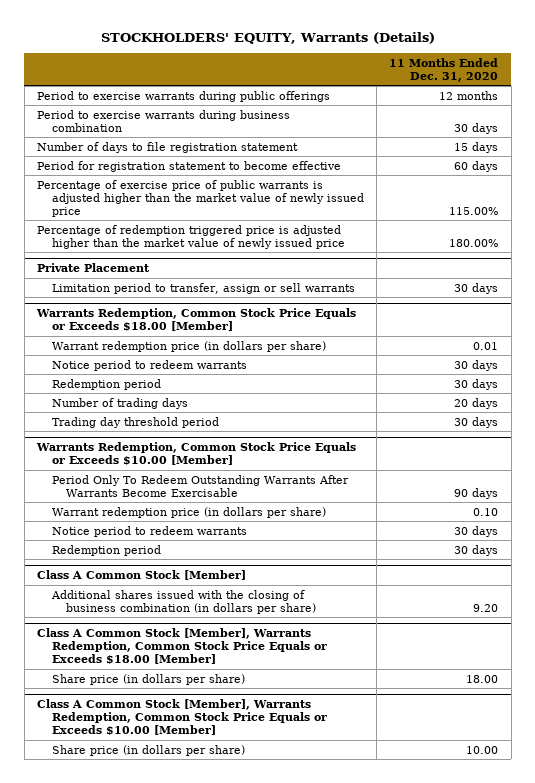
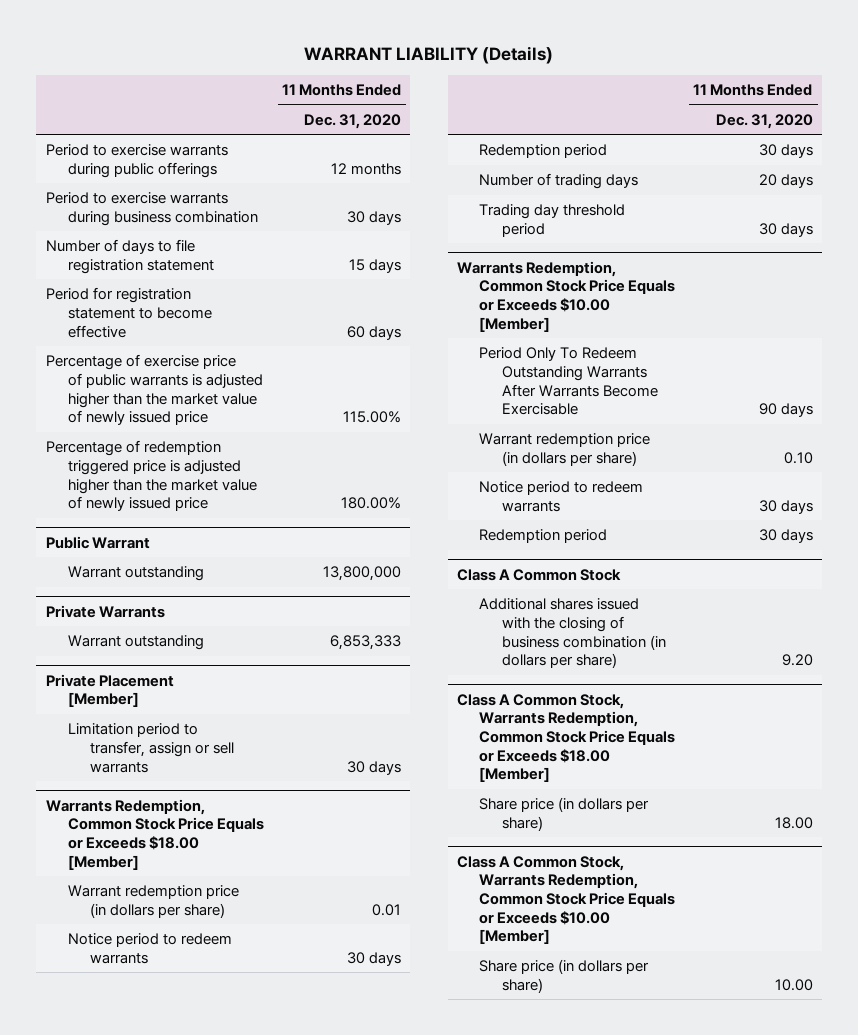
[100,31,435,44] STOCKHOLDERS' EQUITY, Warrants (Details) -> [304,45,554,64] WARRANT LIABILITY (Details)
none -> [45,535,150,549] Public Warrant
none -> [67,566,204,582] Warrant outstanding
none -> [45,604,165,618] Private Warrants
none -> [67,635,204,651] Warrant outstanding
[37,263,151,273] Private Placement -> [45,673,174,708] Private Placement [Member]
[37,570,247,581] Class A Common Stock [Member] -> [457,568,622,581] Class A Common Stock
[37,628,327,665] Class A Common Stock [Member], Warrants Redemption, Common Stock Price Equals or Exceeds $18.00 [Member] -> [457,693,676,783] Class A Common Stock, Warrants Redemption, Common Stock Price Equals or Exceeds $18.00 [Member]
[37,699,327,736] Class A Common Stock [Member], Warrants Redemption, Common Stock Price Equals or Exceeds $10.00 [Member] -> [457,855,676,945] Class A Common Stock, Warrants Redemption, Common Stock Price Equals or Exceeds $10.00 [Member]

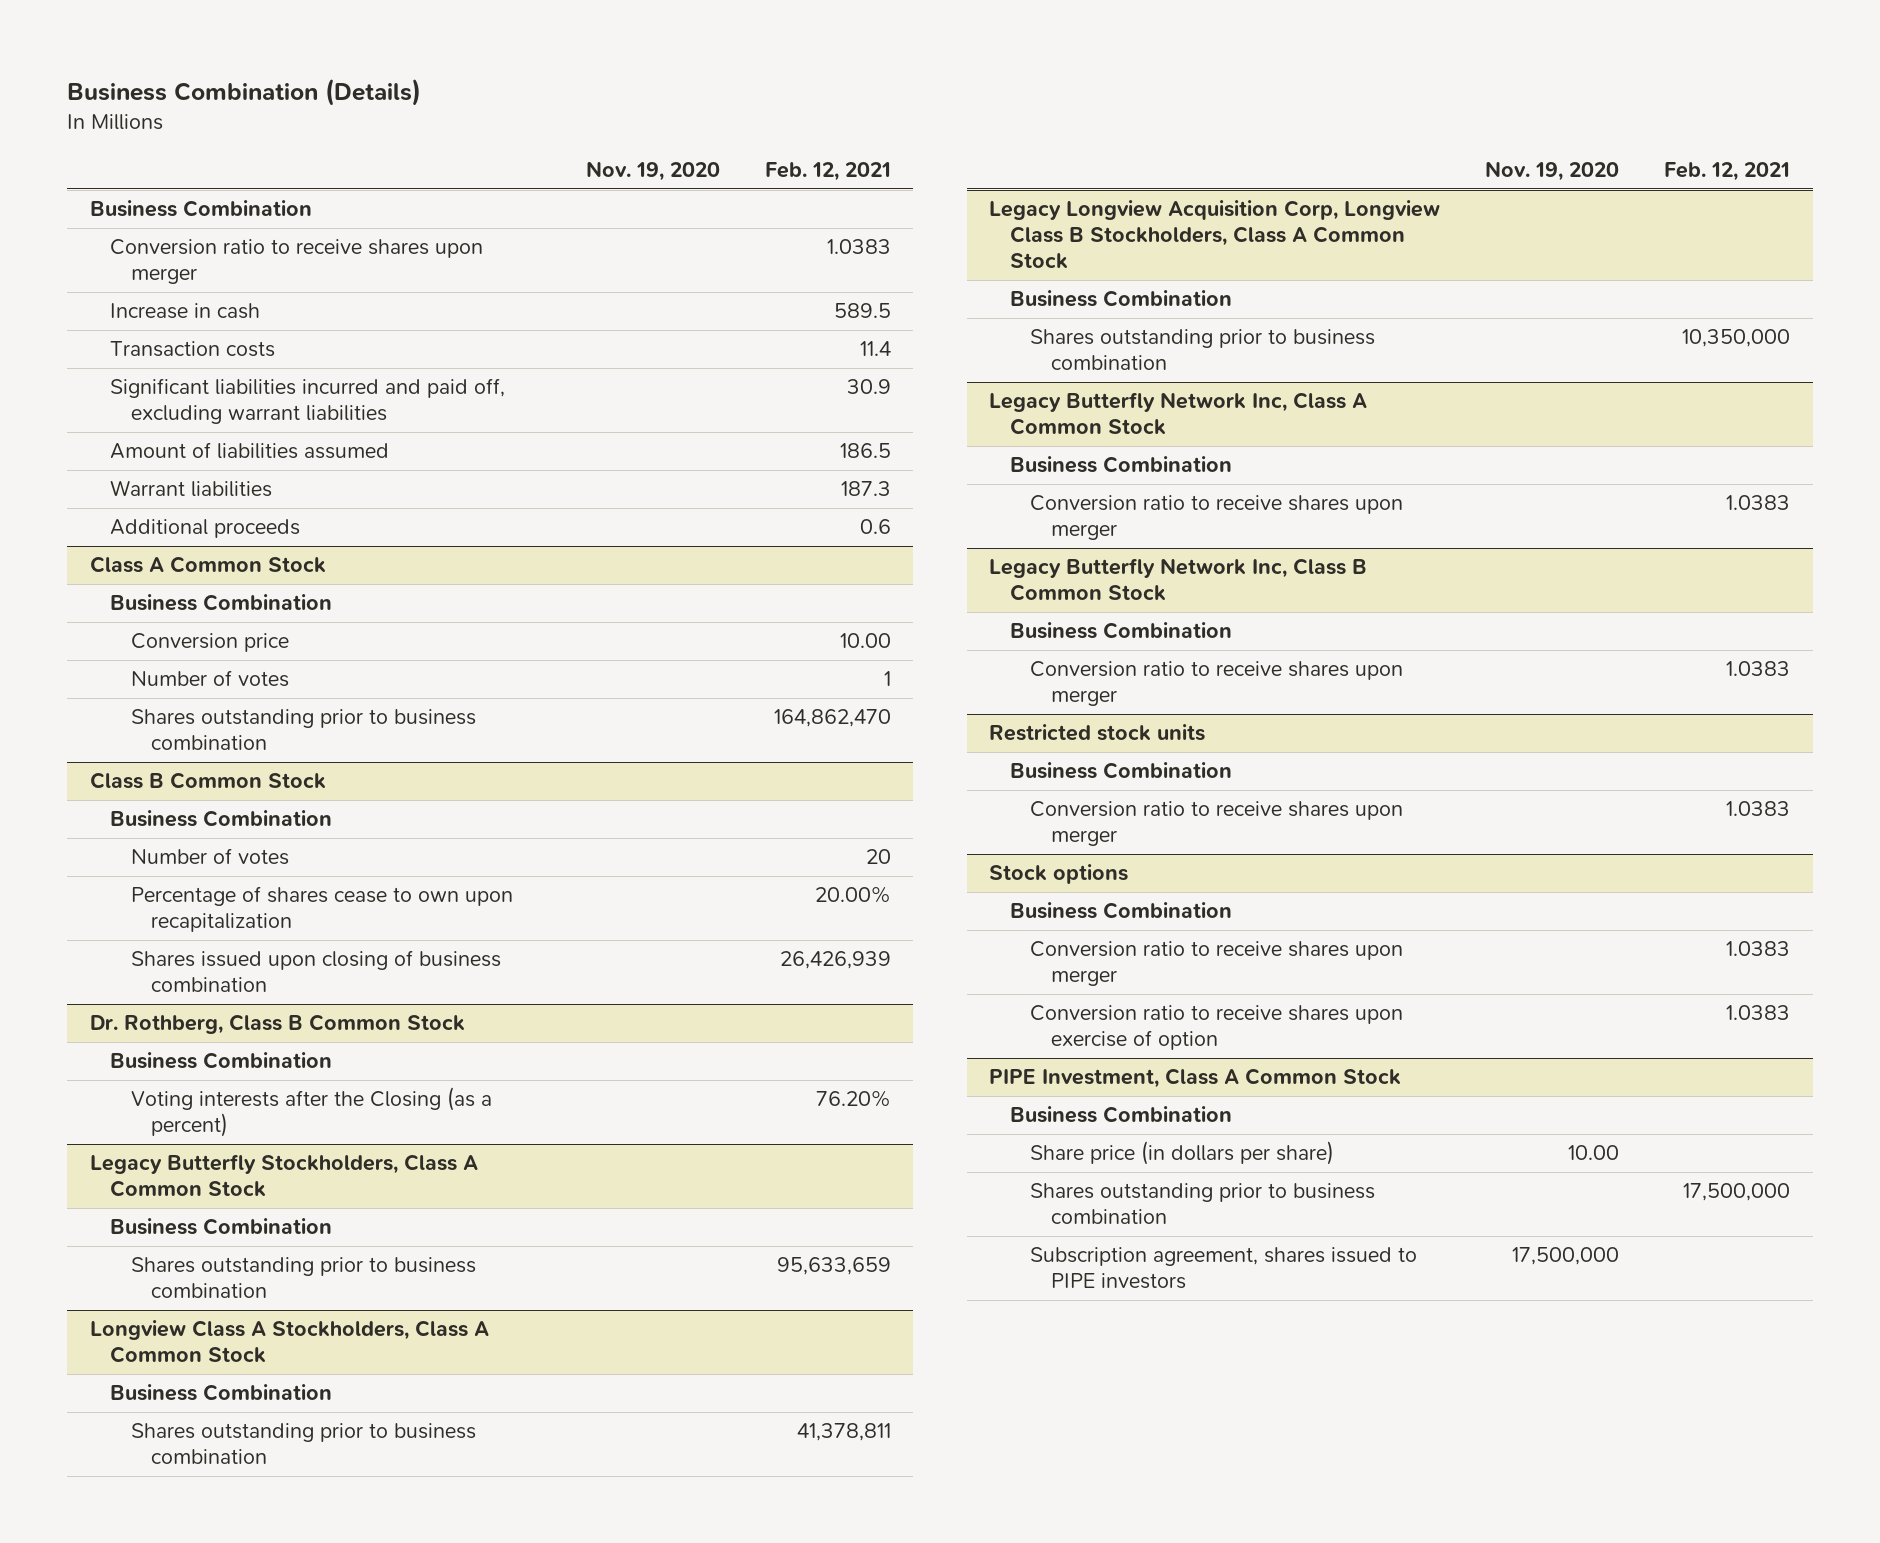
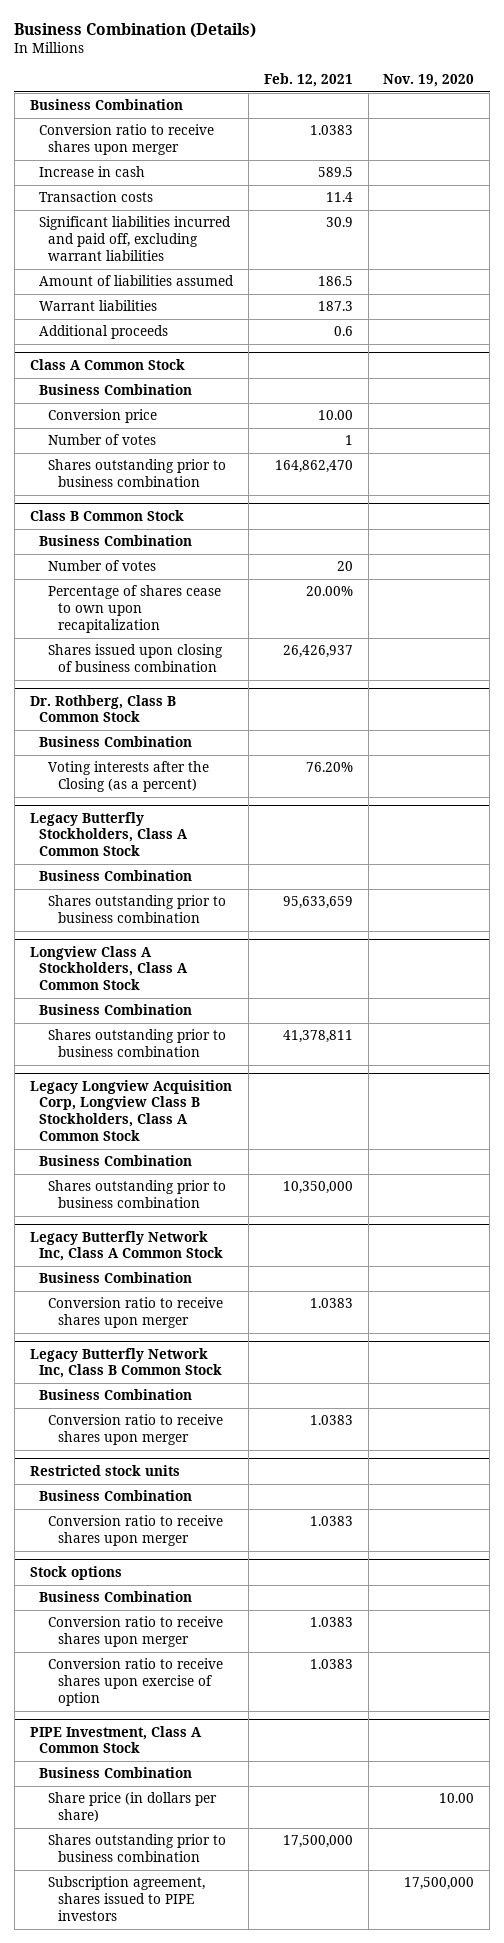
[779,951,891,970] 26,426,939 -> [282,645,353,659] 26,426,937

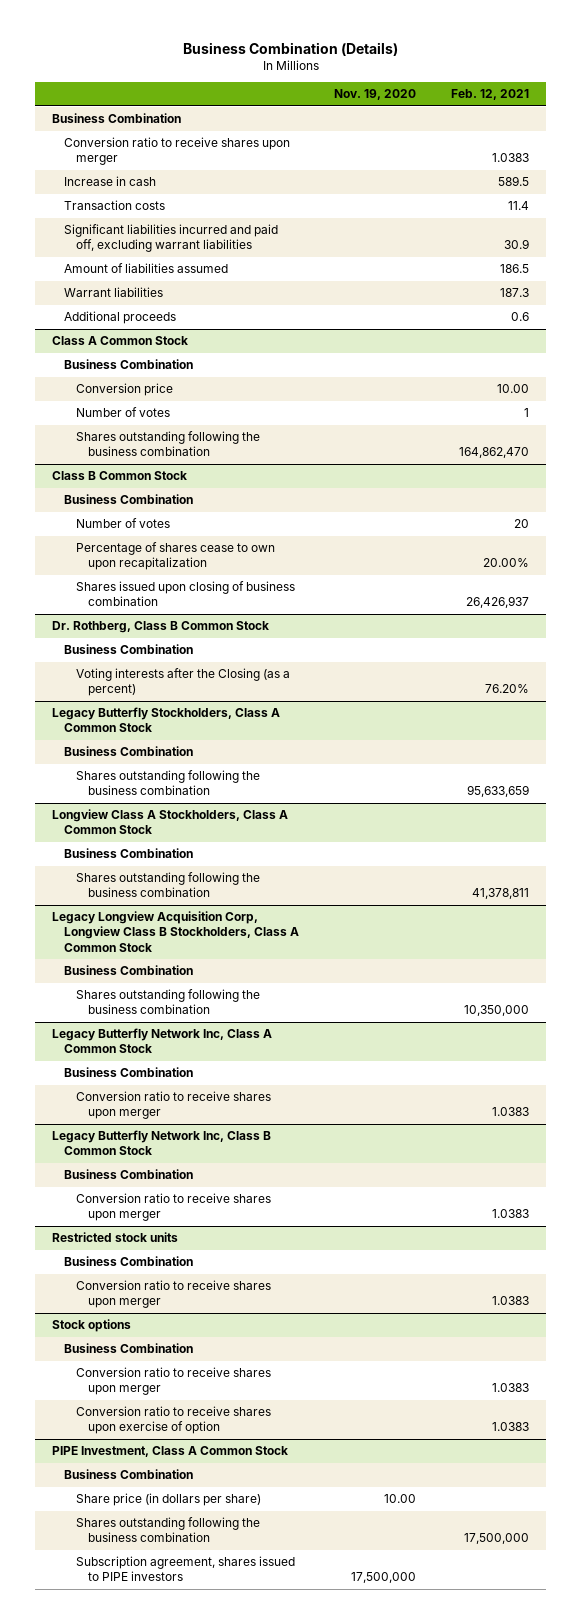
[48,459,227,488] Shares outstanding prior to business combination -> [76,431,261,457] Shares outstanding following the business combination
[48,895,227,924] Shares outstanding prior to business combination -> [76,770,261,796] Shares outstanding following the business combination
[48,1029,227,1058] Shares outstanding prior to business combination -> [76,872,261,898] Shares outstanding following the business combination
[48,1180,227,1209] Shares outstanding prior to business combination -> [76,989,261,1015] Shares outstanding following the business combination
[48,1834,227,1863] Shares outstanding prior to business combination -> [76,1517,261,1543] Shares outstanding following the business combination

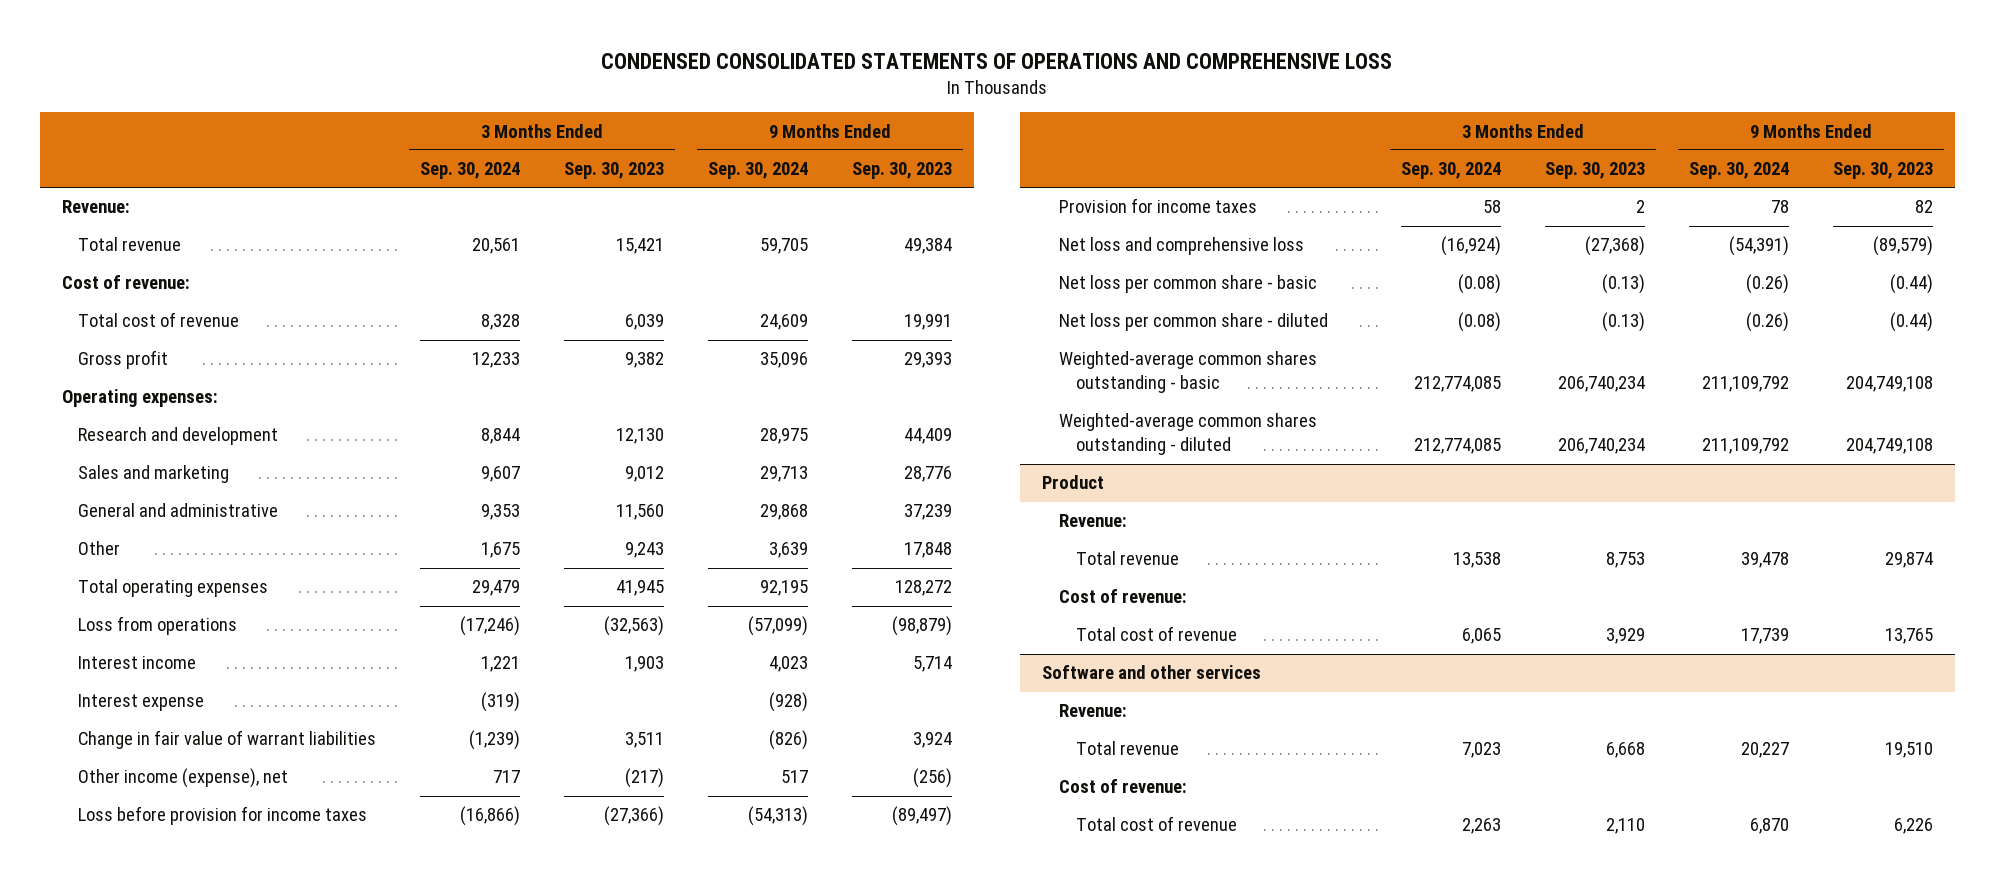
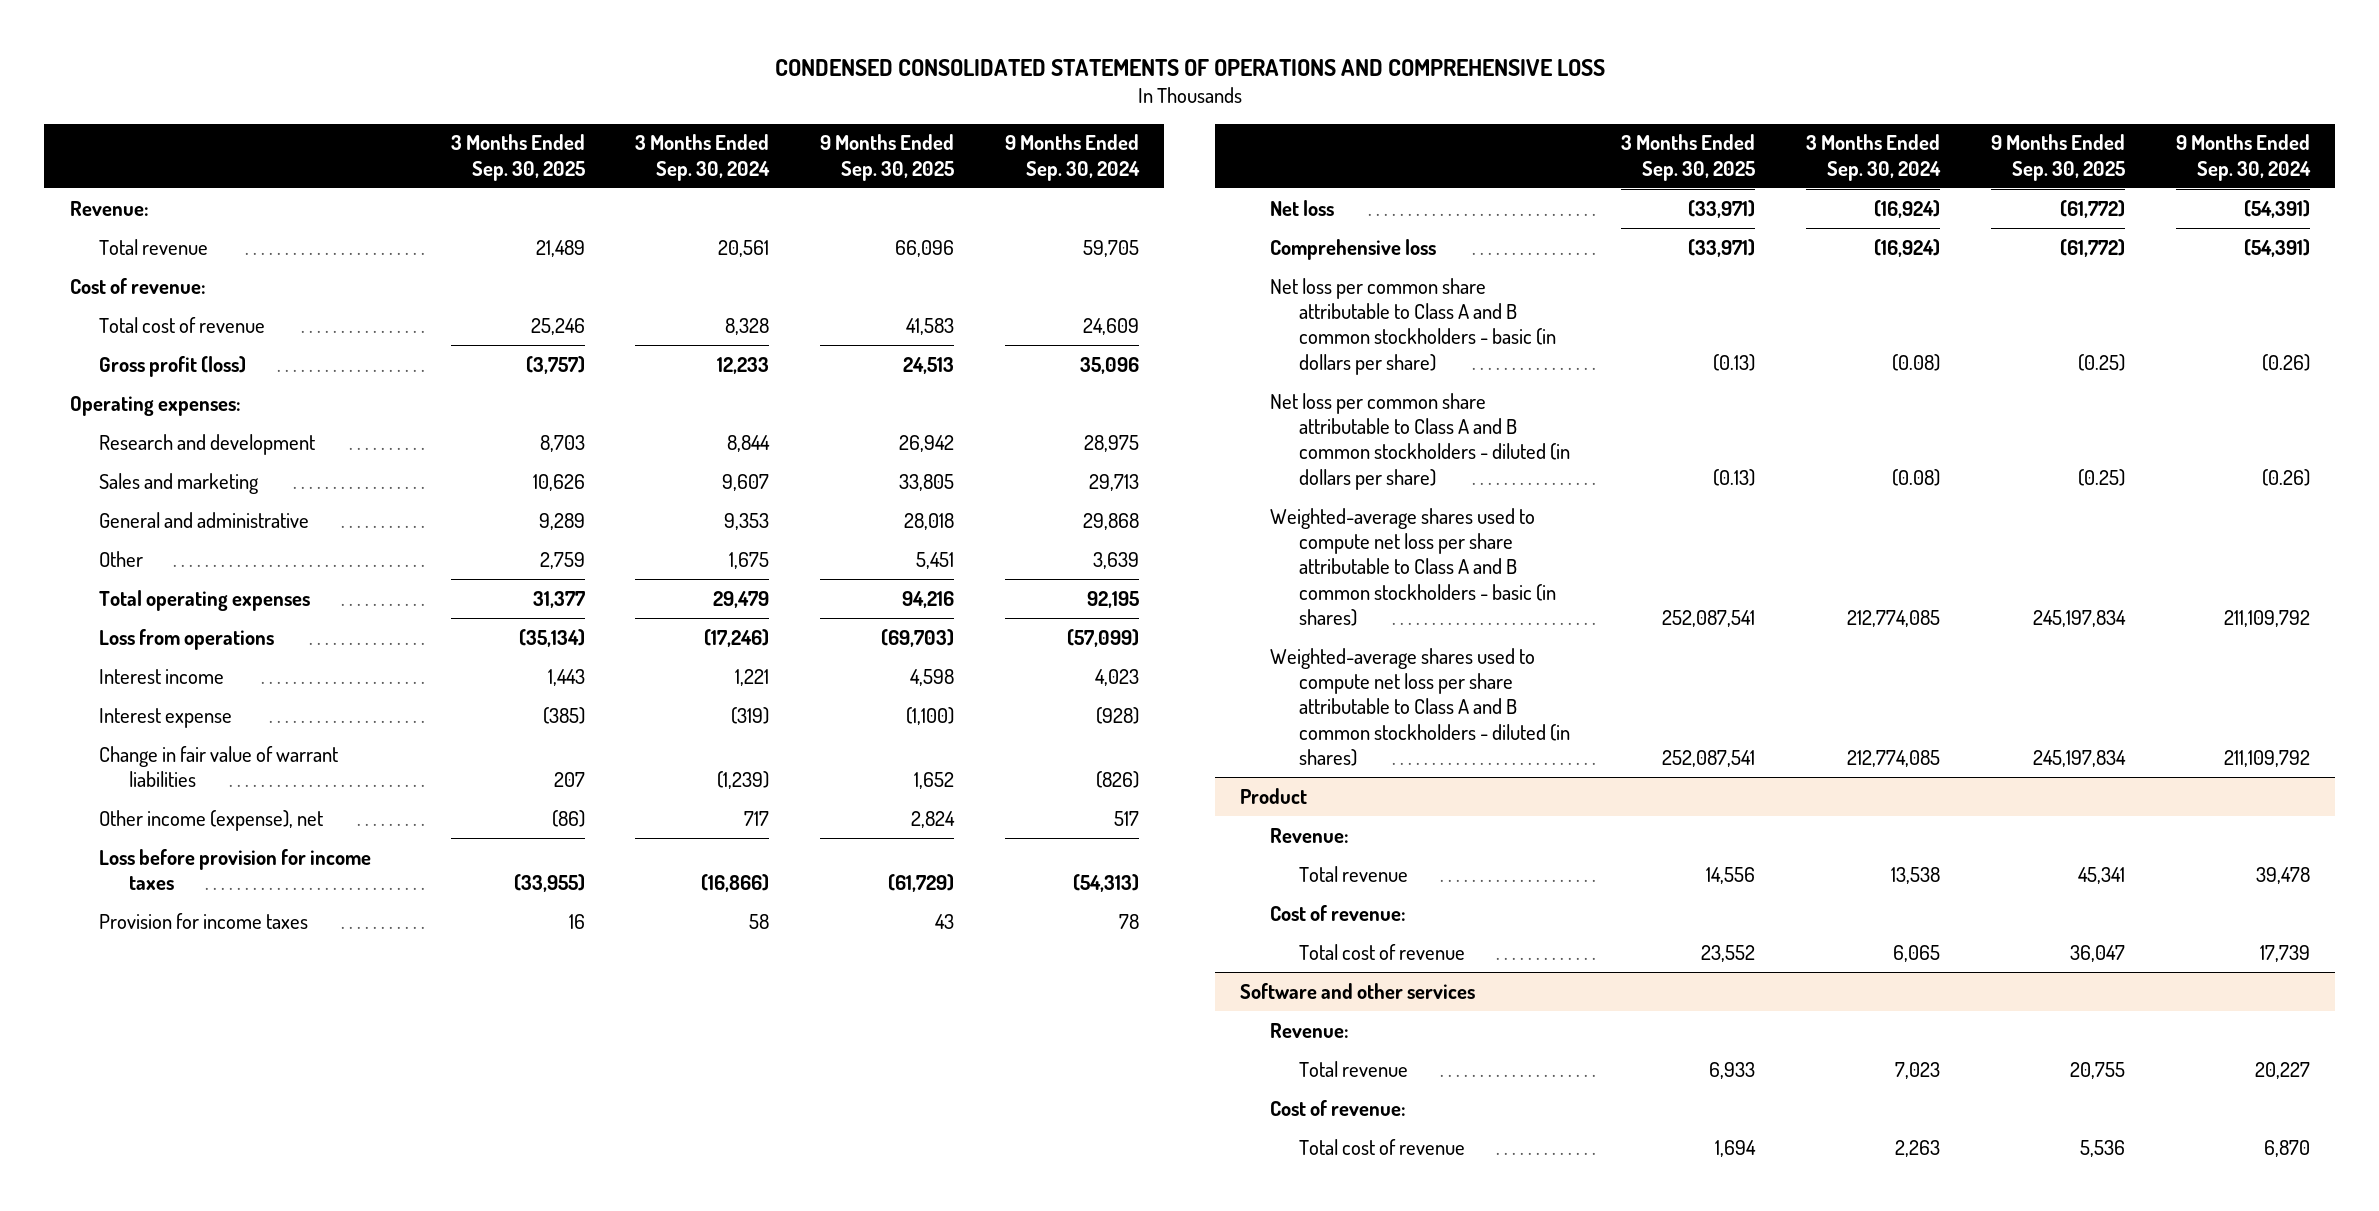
[564,162,665,180] Sep. 30, 2023 -> none
[852,162,953,180] Sep. 30, 2023 -> none
none -> [450,134,585,181] 3 Months Ended Sep. 30, 2025
none -> [820,134,955,181] 9 Months Ended Sep. 30, 2025
[78,350,169,370] Gross profit -> [99,355,247,377] Gross profit (loss)
[1059,237,1305,256] Net loss and comprehensive loss -> [1269,199,1334,216] Net loss
none -> [1269,238,1436,260] Comprehensive loss
[1059,275,1318,294] Net loss per common share - basic -> [1269,277,1557,375] Net loss per common share attributable to Class A and B common stockholders - basic (in dollars per share)
[1059,313,1329,332] Net loss per common share - diluted -> [1269,392,1571,490] Net loss per common share attributable to Class A and B common stockholders - diluted (in dollars per share)
[1059,351,1318,394] Weighted-average common shares outstanding - basic -> [1269,507,1557,627] Weighted-average shares used to compute net loss per share attributable to Class A and B common stockholders - basic (in shares)
[1059,413,1318,456] Weighted-average common shares outstanding - diluted -> [1269,647,1571,767] Weighted-average shares used to compute net loss per share attributable to Class A and B common stockholders - diluted (in shares)

